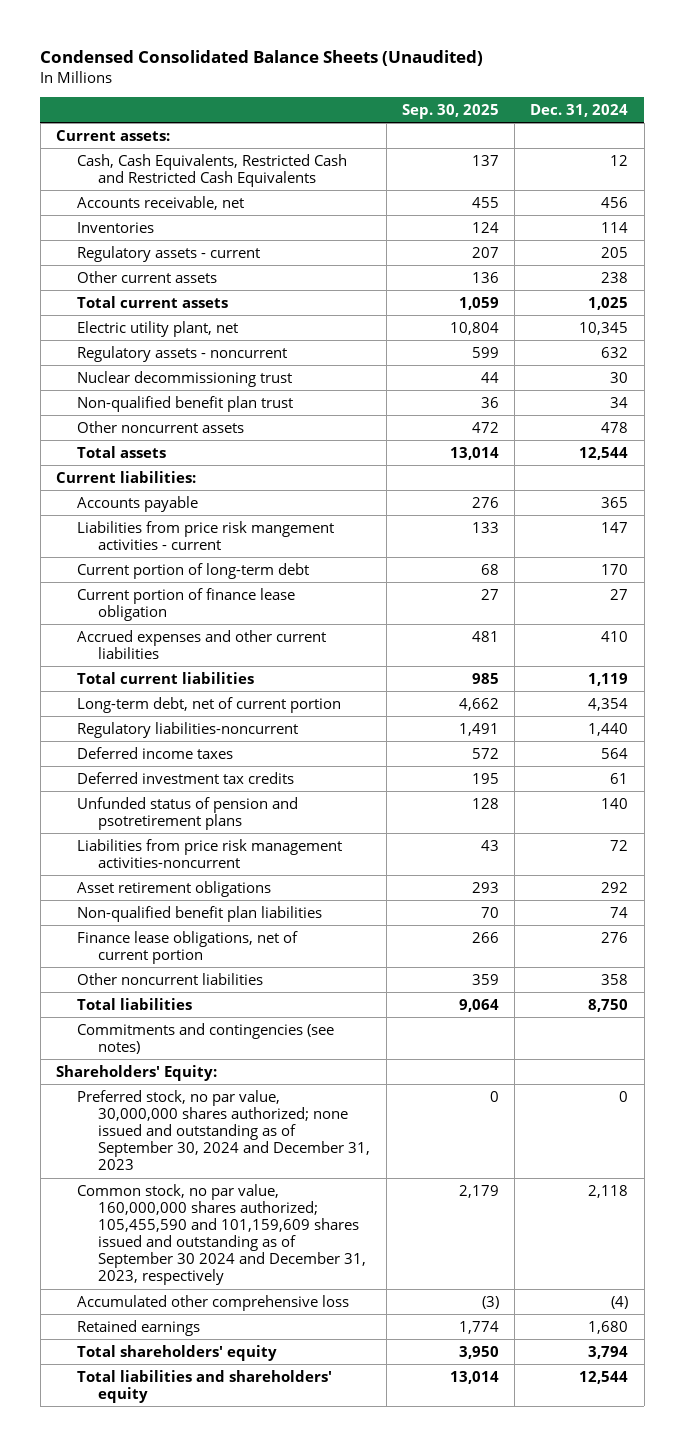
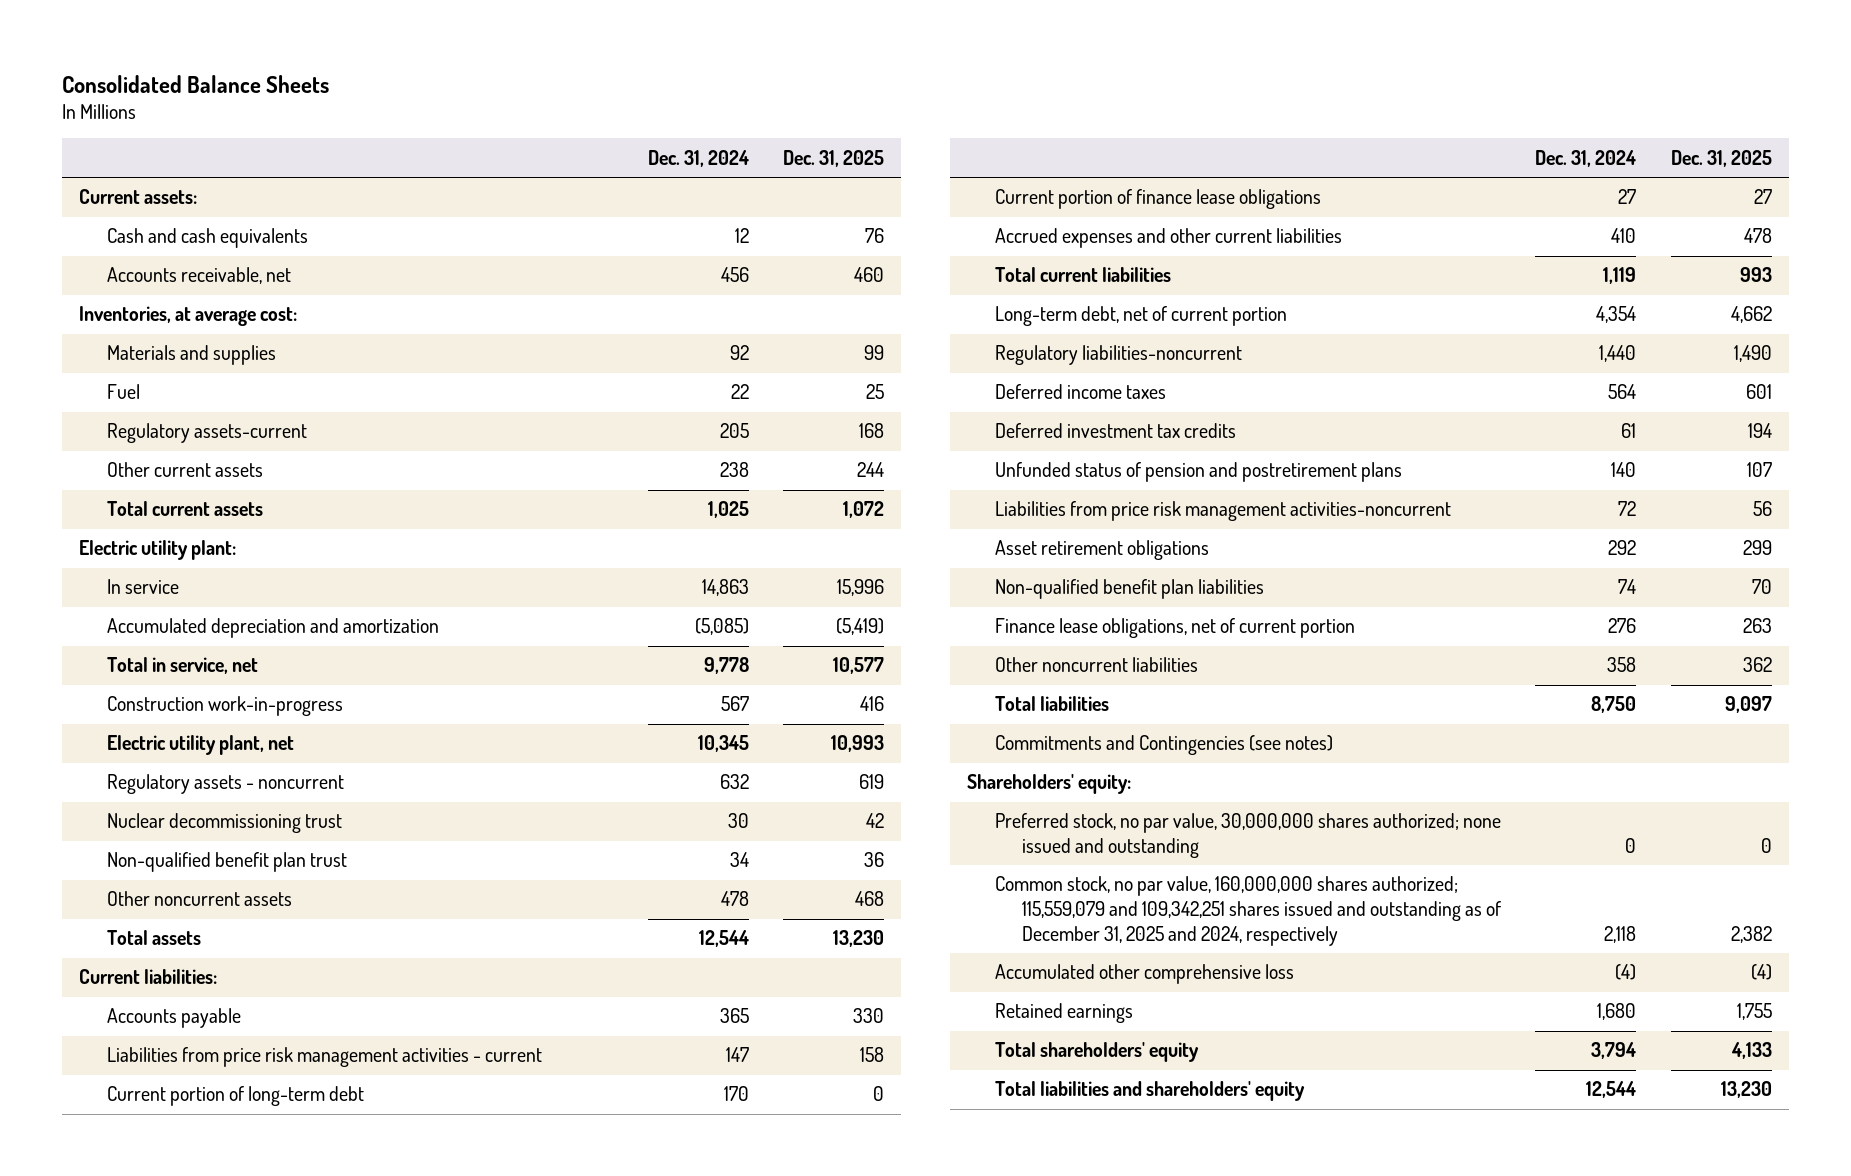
[40,49,484,66] Condensed Consolidated Balance Sheets (Unaudited) -> [62,74,330,93] Consolidated Balance Sheets
[401,103,499,119] Sep. 30, 2025 -> none
none -> [782,149,884,167] Dec. 31, 2025
[77,153,348,187] Cash, Cash Equivalents, Restricted Cash and Restricted Cash Equivalents -> [107,228,309,249] Cash and cash equivalents
[77,221,155,233] Inventories -> none
none -> [79,306,298,327] Inventories, at average cost:
none -> [107,345,277,366] Materials and supplies
none -> [107,384,141,400] Fuel
[77,245,261,262] Regulatory assets - current -> [107,423,308,444] Regulatory assets-current
none -> [79,540,237,561] Electric utility plant:
none -> [107,579,180,595] In service
none -> [107,618,440,639] Accumulated depreciation and amortization
none -> [107,657,259,675] Total in service, net
none -> [107,696,344,717] Construction work-in-progress
[77,520,335,550] Liabilities from price risk mangement activities - current -> [107,1047,543,1068] Liabilities from price risk management activities - current
[77,587,296,621] Current portion of finance lease obligation -> [994,189,1321,210] Current portion of finance lease obligations
[77,796,299,830] Unfunded status of pension and psotretirement plans -> [994,462,1402,483] Unfunded status of pension and postretirement plans
[77,1022,335,1054] Commitments and contingencies (see notes) -> [994,735,1333,756] Commitments and Contingencies (see notes)
[56,1064,218,1081] Shareholders' Equity: -> [966,774,1131,795] Shareholders' equity:
[77,1089,371,1171] Preferred stock, no par value, 30,000,000 shares authorized; none issued and outstanding as of September 30, 2024 and December 31, 2023 -> [994,813,1501,859] Preferred stock, no par value, 30,000,000 shares authorized; none issued and outstanding
[77,1183,367,1286] Common stock, no par value, 160,000,000 shares authorized; 105,455,590 and 101,159,609 shares issued and outstanding as of September 30 2024 and December 31, 2023, respectively -> [994,876,1502,946] Common stock, no par value, 160,000,000 shares authorized; 115,559,079 and 109,342,251 shares issued and outstanding as of December 31, 2025 and 2024, respectively

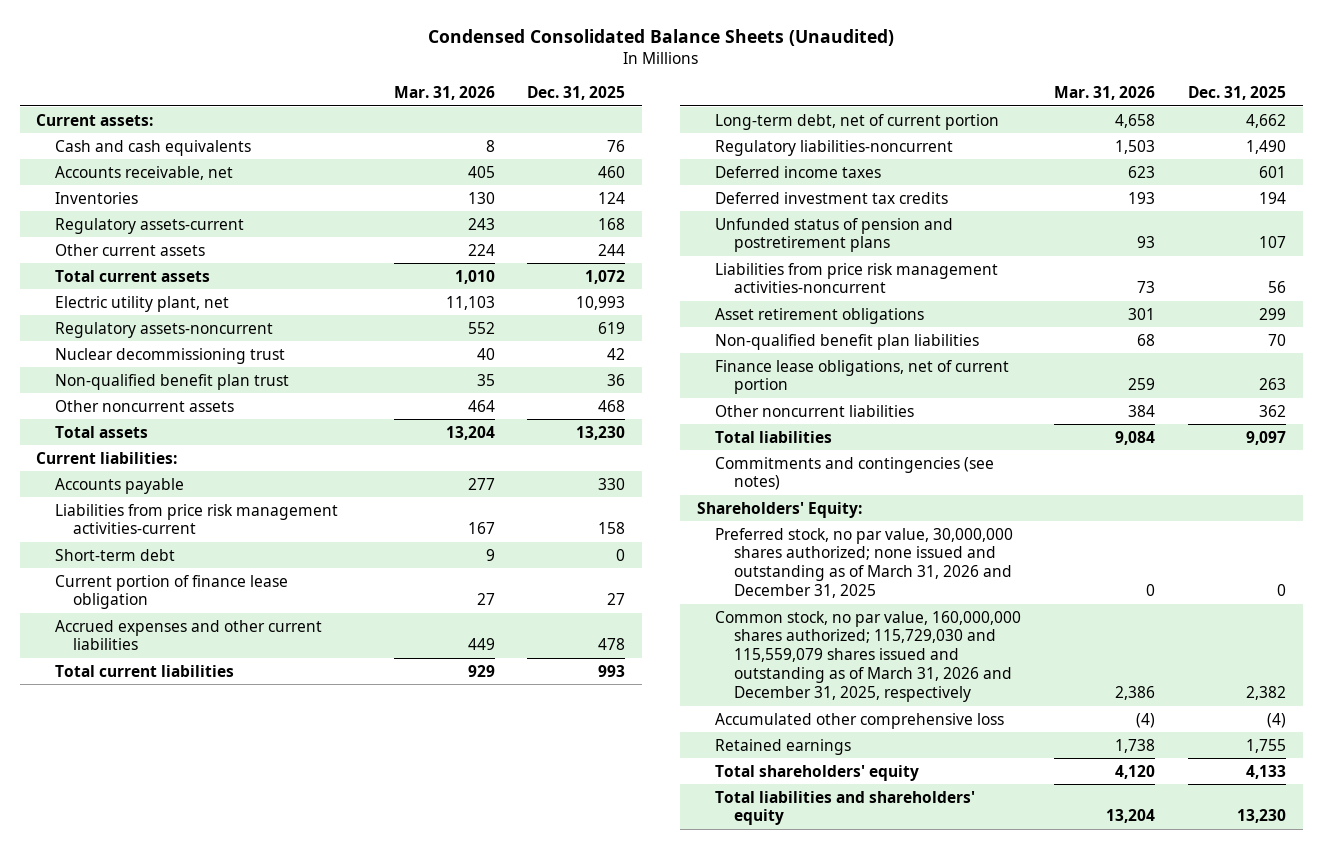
[62,74,330,93] Consolidated Balance Sheets -> [428,29,895,47] Condensed Consolidated Balance Sheets (Unaudited)
[647,149,749,167] Dec. 31, 2024 -> none
none -> [393,86,495,101] Mar. 31, 2026
[79,306,298,327] Inventories, at average cost: -> none
[107,345,277,366] Materials and supplies -> none
[107,384,141,400] Fuel -> none
none -> [54,191,138,204] Inventories
[79,540,237,561] Electric utility plant: -> none
[107,579,180,595] In service -> none
[107,618,440,639] Accumulated depreciation and amortization -> none
[107,657,259,675] Total in service, net -> none
[107,696,344,717] Construction work-in-progress -> none
[107,774,345,795] Regulatory assets - noncurrent -> [54,321,273,338] Regulatory assets-noncurrent
[107,1086,365,1107] Current portion of long-term debt -> none
[107,1047,543,1068] Liabilities from price risk management activities - current -> [54,503,338,535] Liabilities from price risk management activities-current
none -> [54,548,175,561] Short-term debt
[994,189,1321,210] Current portion of finance lease obligations -> [54,574,288,610] Current portion of finance lease obligation
[994,735,1333,756] Commitments and Contingencies (see notes) -> [715,456,995,491] Commitments and contingencies (see notes)
[966,774,1131,795] Shareholders' equity: -> [696,501,862,518] Shareholders' Equity:
[994,813,1501,859] Preferred stock, no par value, 30,000,000 shares authorized; none issued and outstanding -> [715,527,1014,599] Preferred stock, no par value, 30,000,000 shares authorized; none issued and outstanding as of March 31, 2026 and December 31, 2025
[994,876,1502,946] Common stock, no par value, 160,000,000 shares authorized; 115,559,079 and 109,342,251 shares issued and outstanding as of December 31, 2025 and 2024, respectively -> [715,610,1022,703] Common stock, no par value, 160,000,000 shares authorized; 115,729,030 and 115,559,079 shares issued and outstanding as of March 31, 2026 and December 31, 2025, respectively

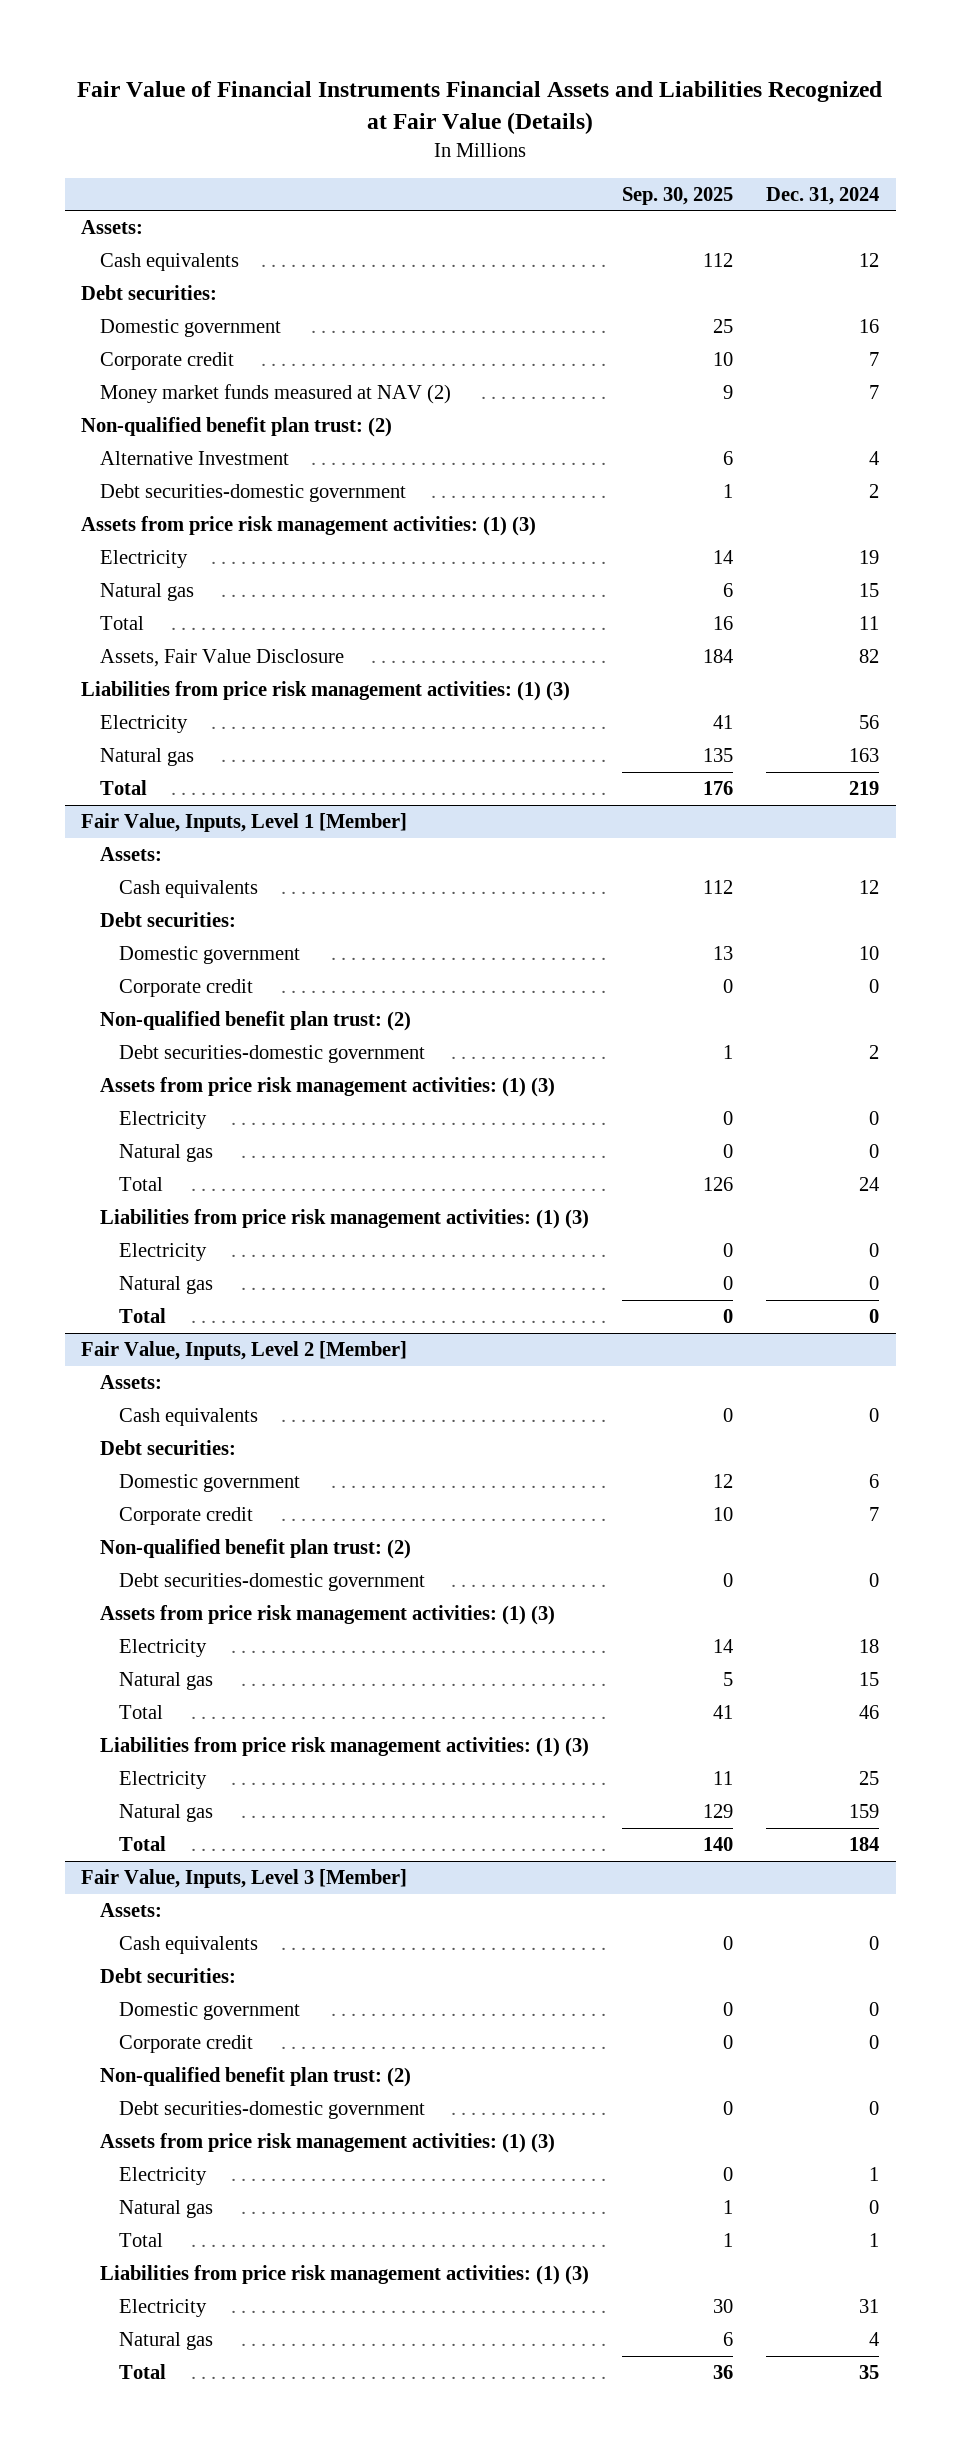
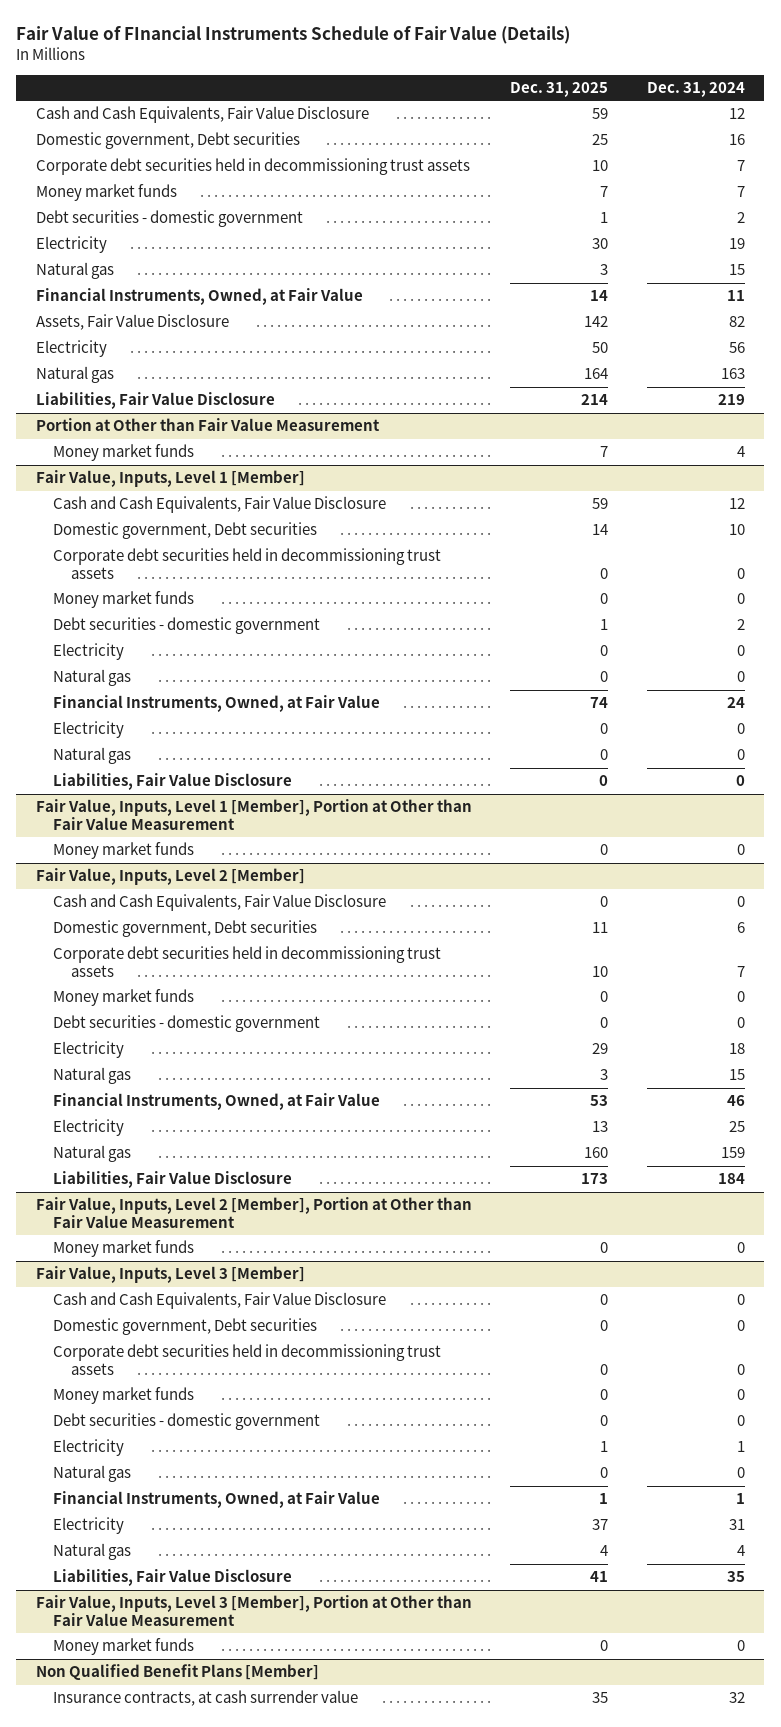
[77,81,883,135] Fair Value of Financial Instruments Financial Assets and Liabilities Recognized at Fair Value (Details) -> [16,25,571,44] Fair Value of FInancial Instruments Schedule of Fair Value (Details)
[622,186,734,205] Sep. 30, 2025 -> none
none -> [510,82,609,98] Dec. 31, 2025
[81,220,144,235] Assets: -> none
[81,285,218,301] Debt securities: -> none
[100,352,235,371] Corporate credit -> none
[81,417,393,438] Non-qualified benefit plan trust: (2) -> none
[100,451,290,466] Alternative Investment -> none
[81,516,537,537] Assets from price risk management activities: (1) (3) -> none
[100,253,240,272] Cash equivalents -> [35,106,369,124] Cash and Cash Equivalents, Fair Value Disclosure
[100,319,282,338] Domestic government -> [35,132,300,150] Domestic government, Debt securities
none -> [35,158,470,176] Corporate debt securities held in decommissioning trust assets
[100,384,452,405] Money market funds measured at NAV (2) -> [35,184,177,202] Money market funds
[100,484,407,503] Debt securities-domestic government -> [35,210,303,228] Debt securities - domestic government
[100,616,145,631] Total -> [35,288,363,306] Financial Instruments, Owned, at Fair Value
[81,681,571,702] Liabilities from price risk management activities: (1) (3) -> none
[100,780,148,796] Total -> [35,392,275,410] Liabilities, Fair Value Disclosure
none -> [35,418,380,432] Portion at Other than Fair Value Measurement
none -> [53,444,195,462] Money market funds
[100,847,163,862] Assets: -> none
[100,912,237,928] Debt securities: -> none
[119,979,254,998] Corporate credit -> none
[100,1011,412,1032] Non-qualified benefit plan trust: (2) -> none
[100,1077,556,1098] Assets from price risk management activities: (1) (3) -> none
[119,880,259,899] Cash equivalents -> [53,496,387,514] Cash and Cash Equivalents, Fair Value Disclosure
[119,946,301,965] Domestic government -> [53,522,318,540] Domestic government, Debt securities
none -> [53,548,442,579] Corporate debt securities held in decommissioning trust assets
none -> [53,591,195,609] Money market funds
[119,1045,426,1064] Debt securities-domestic government -> [53,617,321,635] Debt securities - domestic government
[100,1209,590,1230] Liabilities from price risk management activities: (1) (3) -> none
[119,1177,164,1192] Total -> [53,695,381,713] Financial Instruments, Owned, at Fair Value
[119,1308,167,1324] Total -> [53,773,293,791] Liabilities, Fair Value Disclosure
none -> [35,799,472,830] Fair Value, Inputs, Level 1 [Member], Portion at Other than Fair Value Measurement
none -> [53,842,195,860] Money market funds
[100,1375,163,1390] Assets: -> none
[100,1440,237,1456] Debt securities: -> none
[119,1507,254,1526] Corporate credit -> none
[100,1539,412,1560] Non-qualified benefit plan trust: (2) -> none
[100,1605,556,1626] Assets from price risk management activities: (1) (3) -> none
[119,1408,259,1427] Cash equivalents -> [53,894,387,912] Cash and Cash Equivalents, Fair Value Disclosure
[119,1474,301,1493] Domestic government -> [53,920,318,938] Domestic government, Debt securities
none -> [53,946,442,977] Corporate debt securities held in decommissioning trust assets
none -> [53,989,195,1007] Money market funds
[119,1573,426,1592] Debt securities-domestic government -> [53,1015,321,1033] Debt securities - domestic government
[100,1737,590,1758] Liabilities from price risk management activities: (1) (3) -> none
[119,1705,164,1720] Total -> [53,1093,381,1111] Financial Instruments, Owned, at Fair Value
[119,1836,167,1852] Total -> [53,1171,293,1189] Liabilities, Fair Value Disclosure
none -> [35,1197,472,1228] Fair Value, Inputs, Level 2 [Member], Portion at Other than Fair Value Measurement
none -> [53,1240,195,1258] Money market funds
[100,1903,163,1918] Assets: -> none
[100,1968,237,1984] Debt securities: -> none
[119,2035,254,2054] Corporate credit -> none
[100,2067,412,2088] Non-qualified benefit plan trust: (2) -> none
[100,2133,556,2154] Assets from price risk management activities: (1) (3) -> none
[119,1936,259,1955] Cash equivalents -> [53,1292,387,1310] Cash and Cash Equivalents, Fair Value Disclosure
[119,2002,301,2021] Domestic government -> [53,1318,318,1336] Domestic government, Debt securities
none -> [53,1344,442,1375] Corporate debt securities held in decommissioning trust assets
none -> [53,1387,195,1405] Money market funds
[119,2101,426,2120] Debt securities-domestic government -> [53,1413,321,1431] Debt securities - domestic government
[100,2265,590,2286] Liabilities from price risk management activities: (1) (3) -> none
[119,2233,164,2248] Total -> [53,1491,381,1509] Financial Instruments, Owned, at Fair Value
[119,2364,167,2380] Total -> [53,1569,293,1587] Liabilities, Fair Value Disclosure
none -> [35,1595,472,1626] Fair Value, Inputs, Level 3 [Member], Portion at Other than Fair Value Measurement
none -> [53,1638,195,1656] Money market funds
none -> [35,1664,319,1681] Non Qualified Benefit Plans [Member]
none -> [53,1690,359,1707] Insurance contracts, at cash surrender value

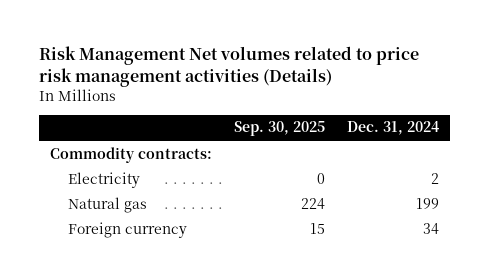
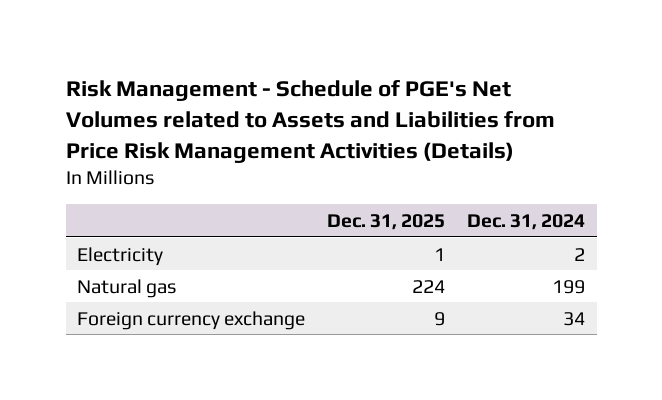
[38,46,419,87] Risk Management Net volumes related to price risk management activities (Details) -> [65,80,555,163] Risk Management - Schedule of PGE's Net Volumes related to Assets and Liabilities from Price Risk Management Activities (Details)
[233,121,325,137] Sep. 30, 2025 -> none
none -> [327,213,446,230] Dec. 31, 2025
[49,146,212,163] Commodity contracts: -> none
[68,221,188,238] Foreign currency -> [76,310,305,330] Foreign currency exchange

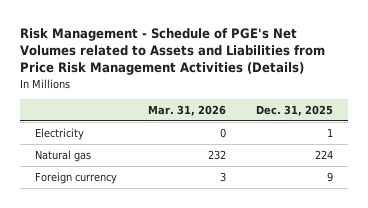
[467,213,586,230] Dec. 31, 2024 -> none
none -> [147,104,226,116] Mar. 31, 2026
[76,310,305,330] Foreign currency exchange -> [35,172,118,185] Foreign currency

